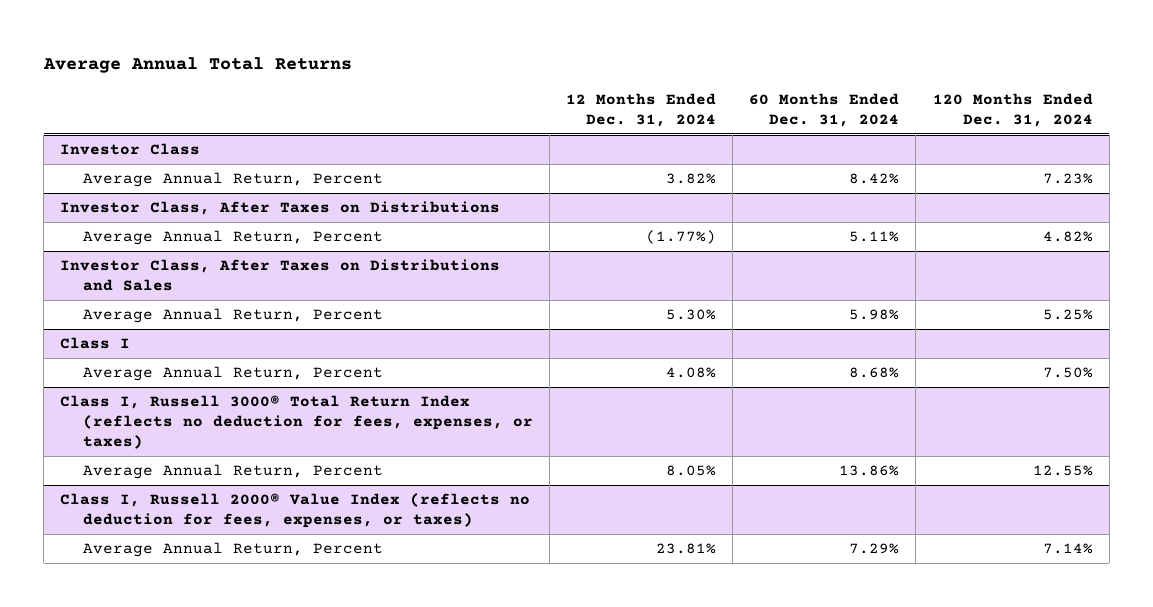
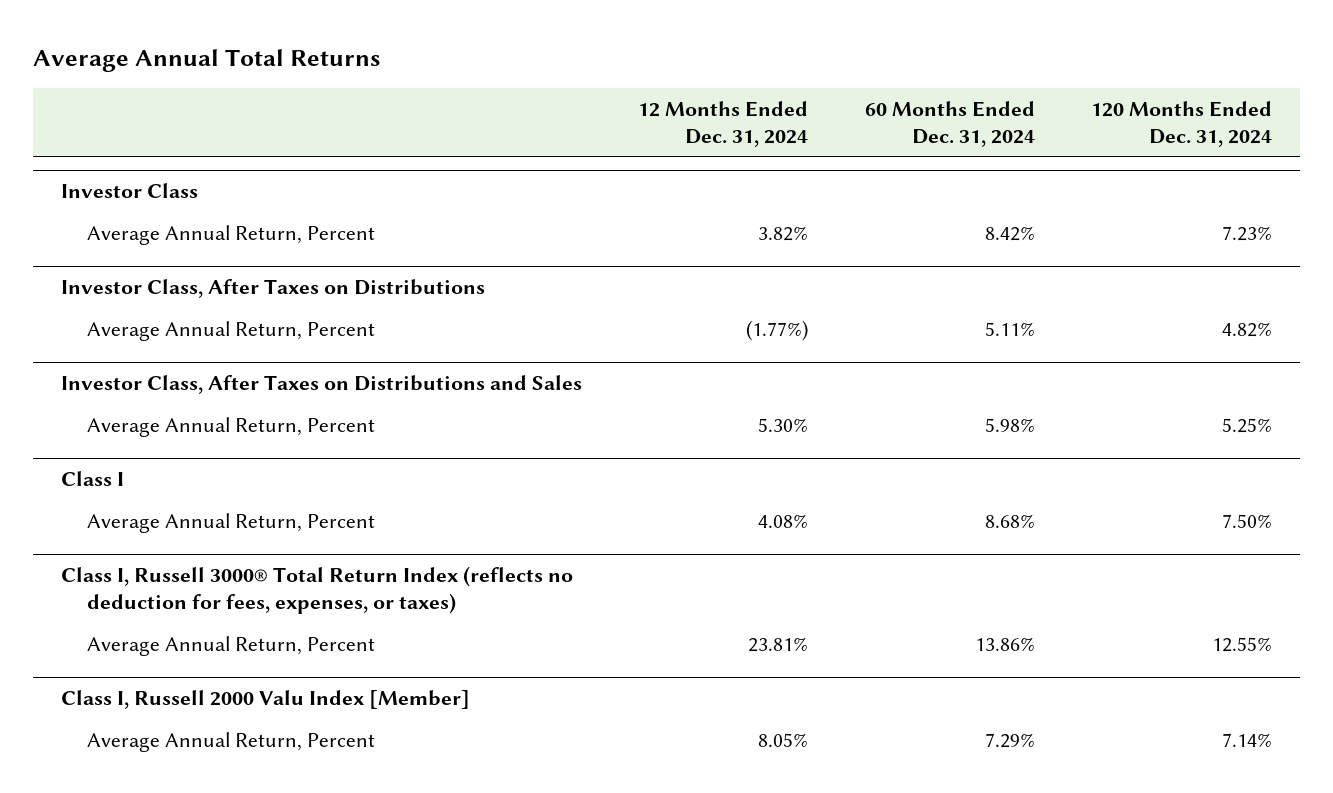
[60,493,531,528] Class I, Russell 2000® Value Index (reflects no deduction for fees, expenses, or taxes) -> none
[666,465,717,477] 8.05% -> [748,636,809,652] 23.81%
none -> [60,690,470,710] Class I, Russell 2000 Valu Index [Member]
[656,543,717,555] 23.81% -> [758,732,809,747] 8.05%

